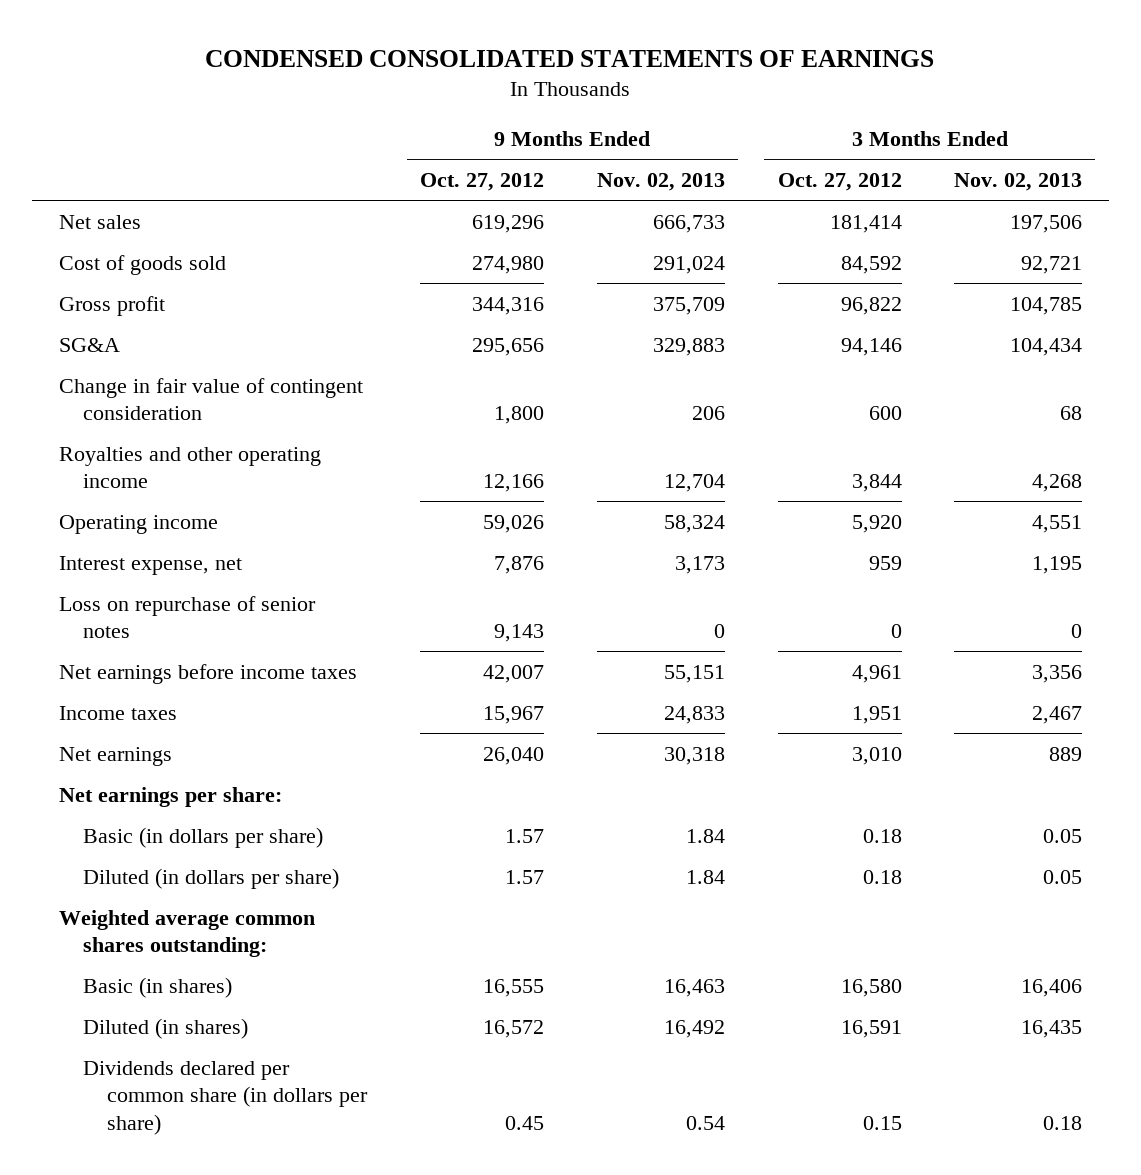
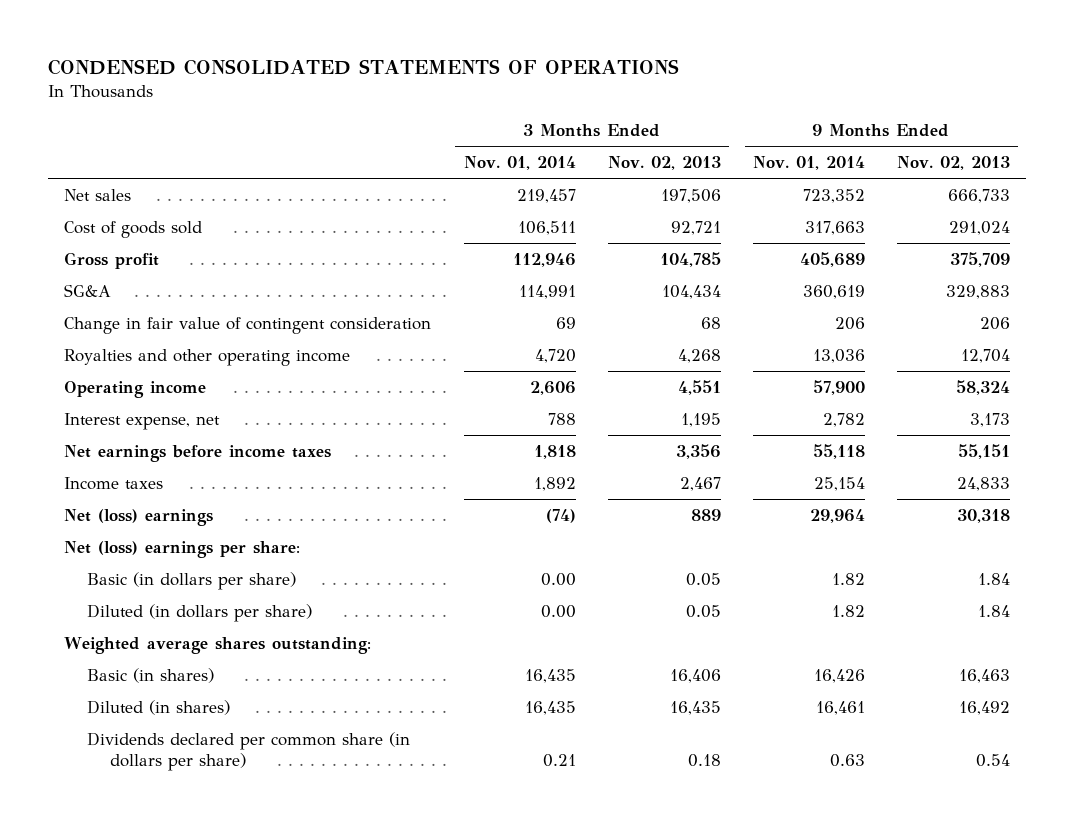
[205,49,935,67] CONDENSED CONSOLIDATED STATEMENTS OF EARNINGS -> [48,59,680,76] CONDENSED CONSOLIDATED STATEMENTS OF OPERATIONS
[420,173,545,192] Oct. 27, 2012 -> none
[777,173,902,192] Oct. 27, 2012 -> none
none -> [463,156,576,171] Nov. 01, 2014
none -> [752,156,865,171] Nov. 01, 2014
[58,595,316,639] Loss on repurchase of senior notes -> none
[58,746,172,766] Net earnings -> [64,508,214,526] Net (loss) earnings
[58,786,282,807] Net earnings per share: -> [64,540,301,558] Net (loss) earnings per share:
[58,909,315,958] Weighted average common shares outstanding: -> [64,636,372,654] Weighted average shares outstanding:

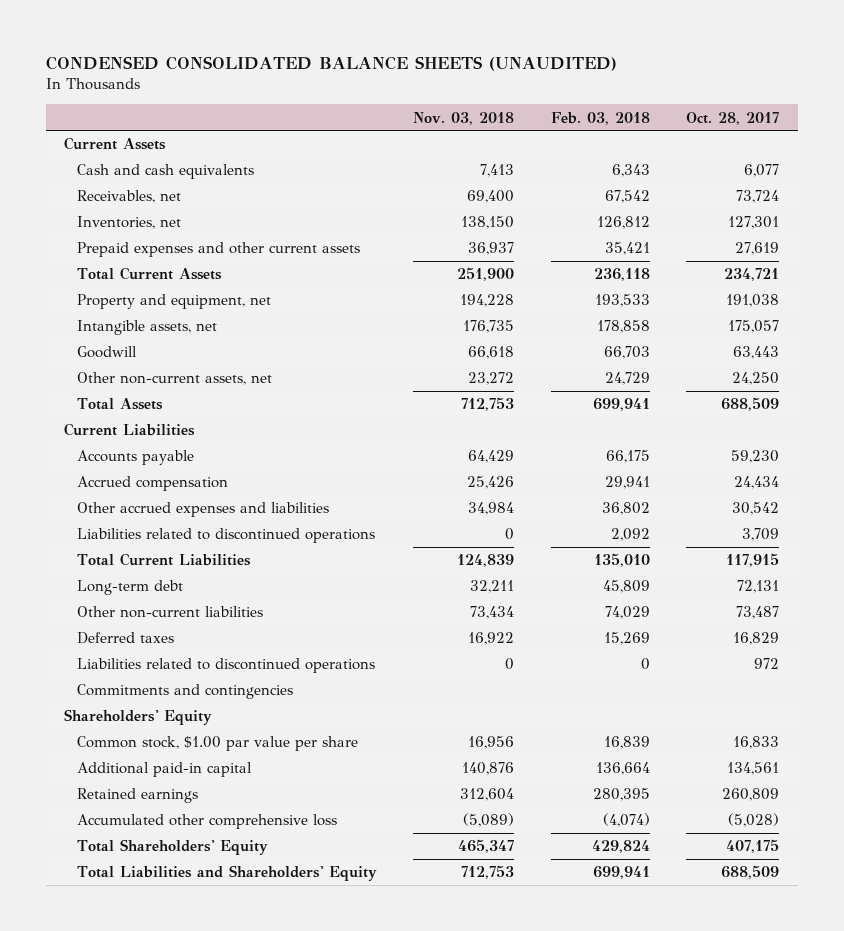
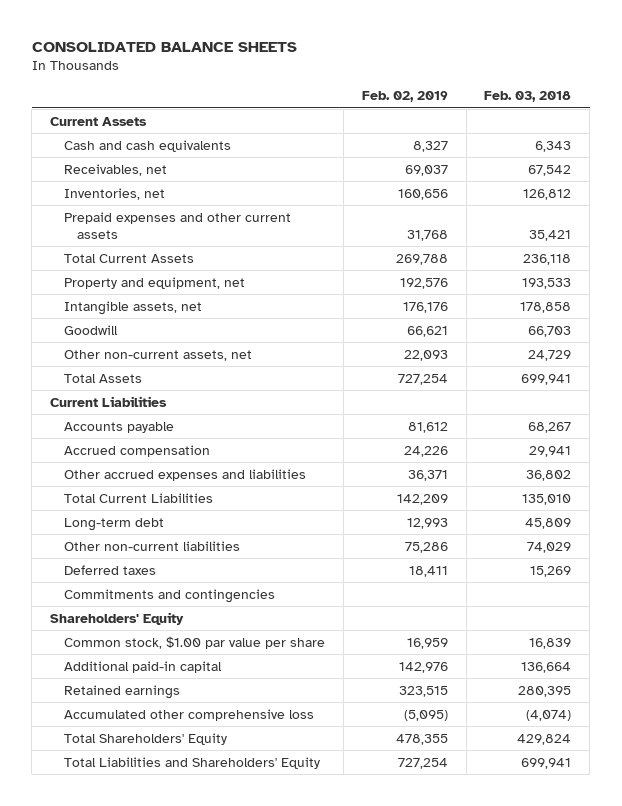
[45,56,617,72] CONDENSED CONSOLIDATED BALANCE SHEETS (UNAUDITED) -> [31,42,297,53] CONSOLIDATED BALANCE SHEETS
[413,111,515,125] Nov. 03, 2018 -> none
[686,111,780,125] Oct. 28, 2017 -> none
none -> [361,91,448,103] Feb. 02, 2019
[605,450,650,464] 66,175 -> [528,421,572,433] 68,267
[76,528,375,544] Liabilities related to discontinued operations -> none
[76,658,375,674] Liabilities related to discontinued operations -> none

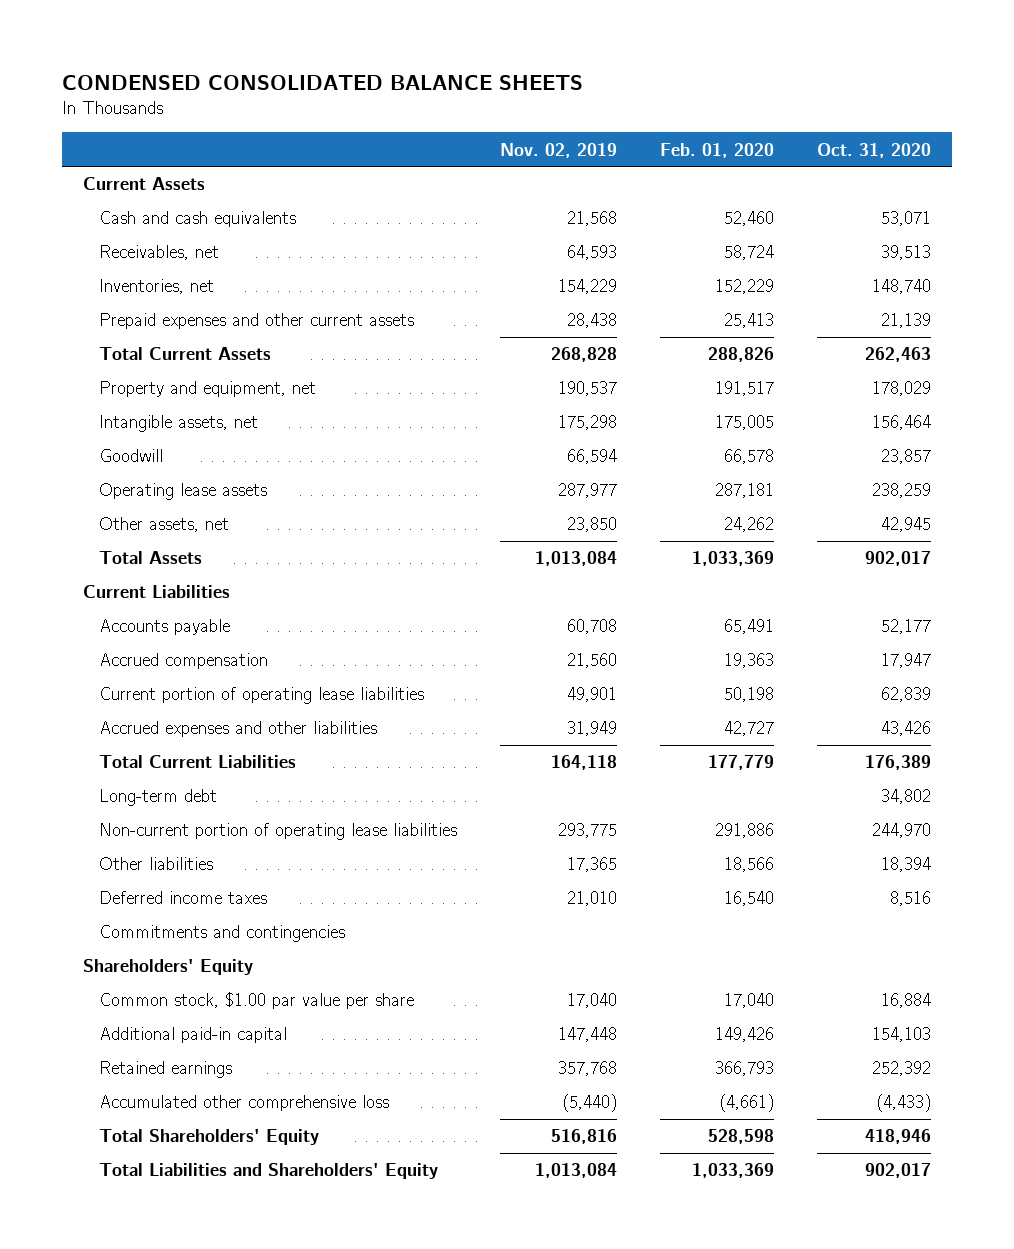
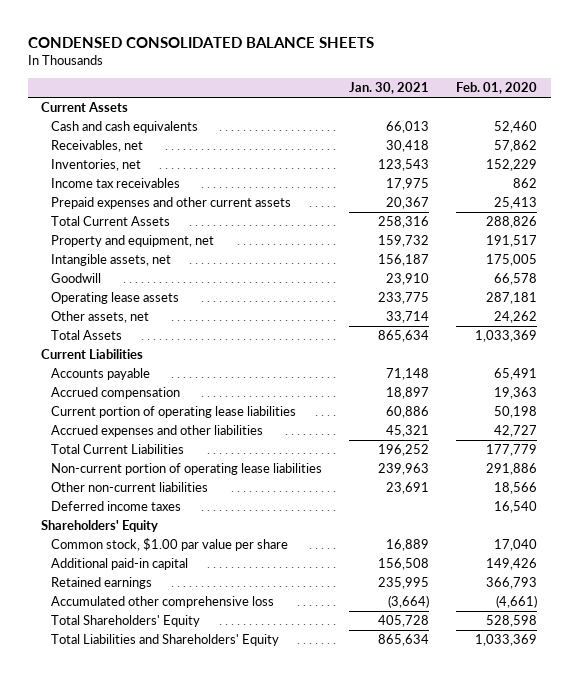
[500,142,618,158] Nov. 02, 2019 -> none
[816,142,931,158] Oct. 31, 2020 -> none
none -> [349,82,430,95] Jan. 30, 2021
[724,245,775,261] 58,724 -> [494,140,538,153] 57,862
none -> [51,178,181,189] Income tax receivables
[99,789,218,807] Long-term debt -> none
[99,857,214,871] Other liabilities -> [51,482,209,493] Other non-current liabilities
[99,925,346,943] Commitments and contingencies -> none

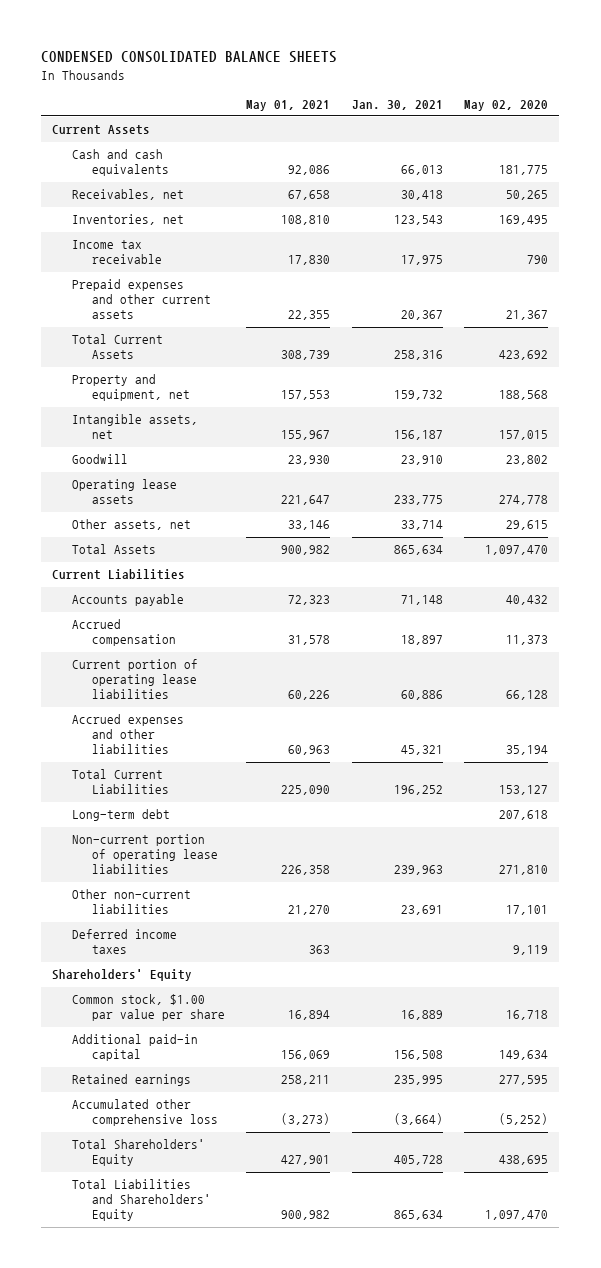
[456,82,538,95] Feb. 01, 2020 -> none
none -> [246,99,331,111] May 01, 2021
none -> [464,99,549,111] May 02, 2020
[51,178,181,189] Income tax receivables -> [71,240,162,265] Income tax receivable
none -> [71,809,170,822] Long-term debt

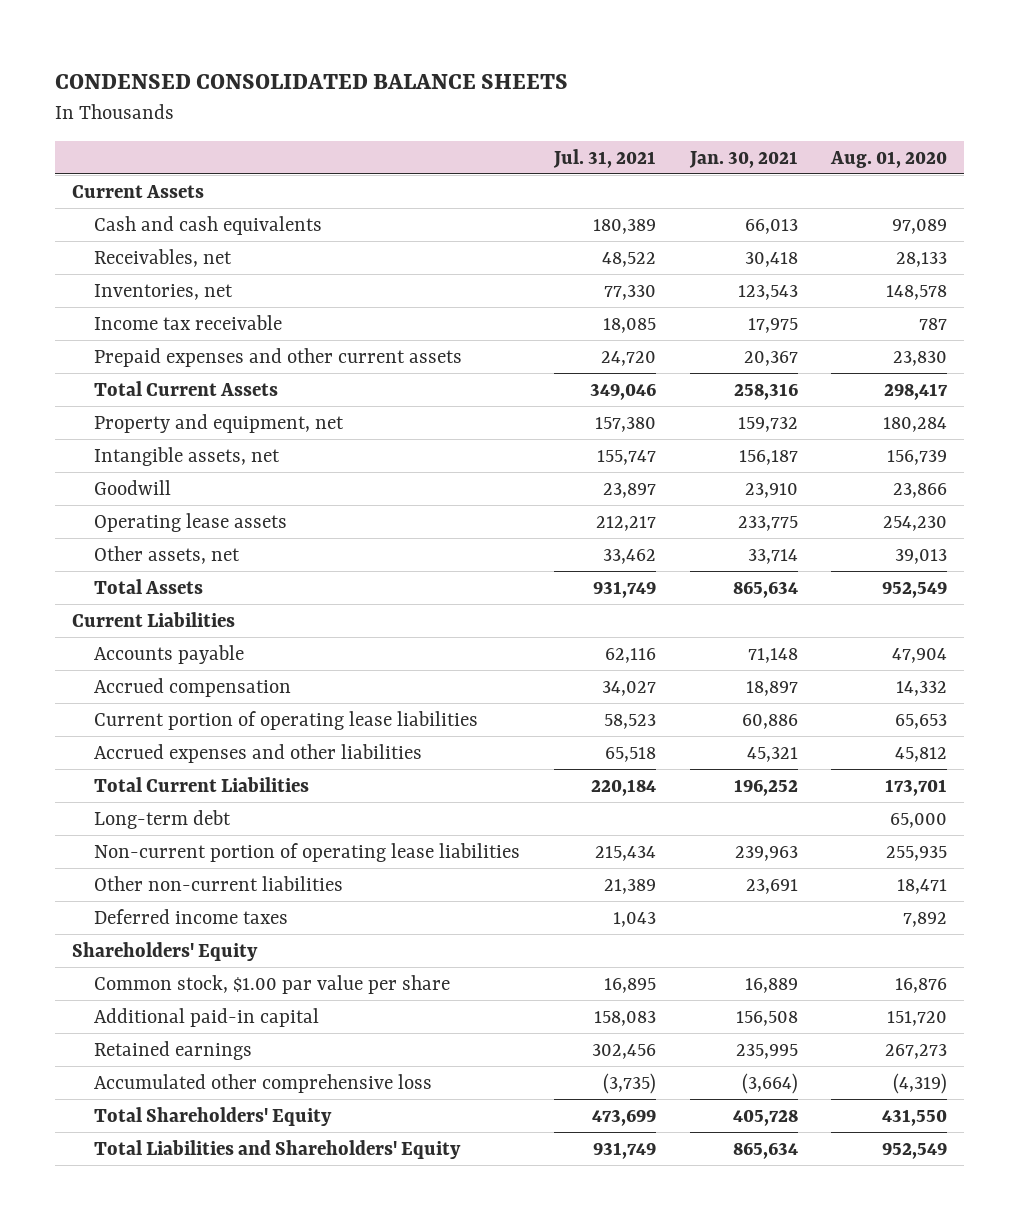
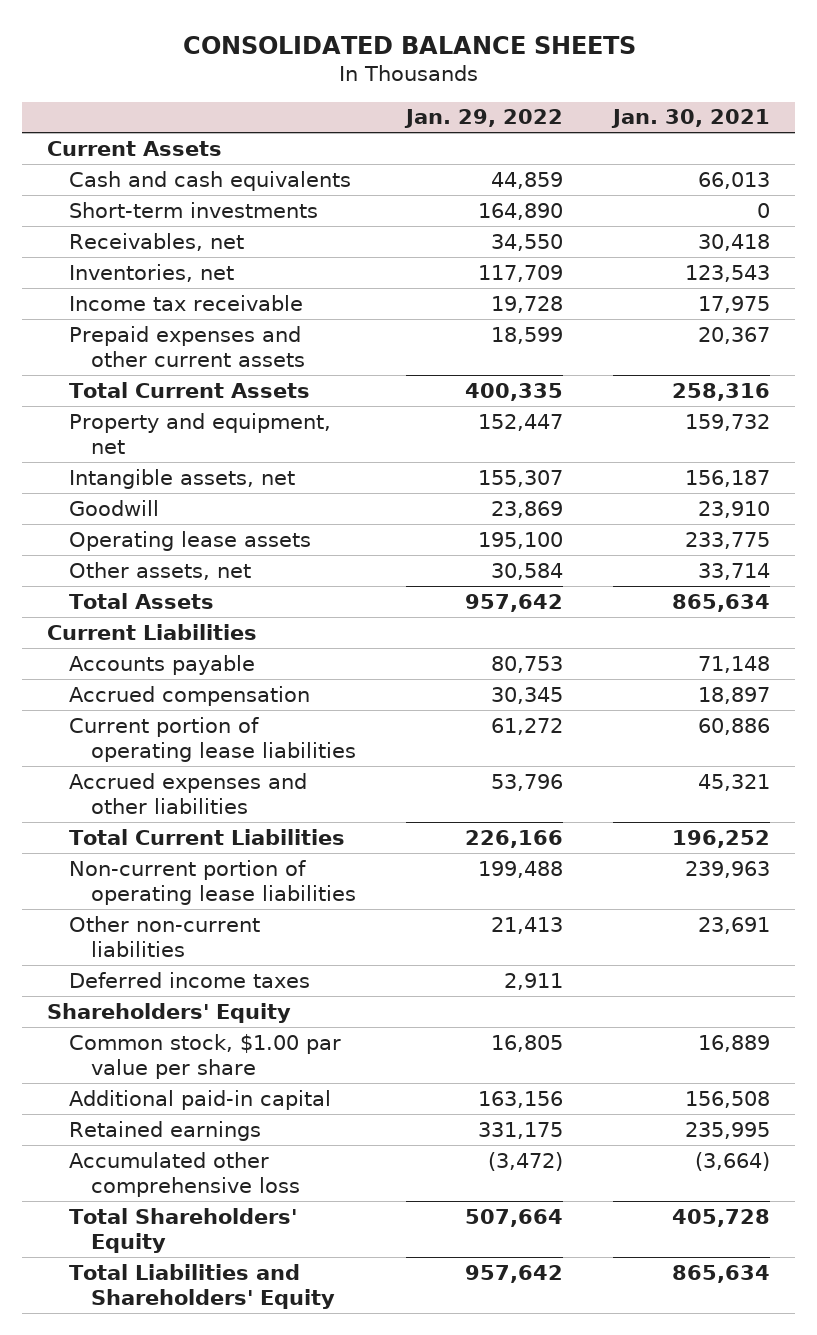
[54,73,568,89] CONDENSED CONSOLIDATED BALANCE SHEETS -> [182,35,636,54] CONSOLIDATED BALANCE SHEETS
[552,148,656,168] Jul. 31, 2021 -> none
[830,150,948,168] Aug. 01, 2020 -> none
none -> [403,109,563,129] Jan. 29, 2022
none -> [69,201,319,218] Short-term investments
[94,809,232,829] Long-term debt -> none

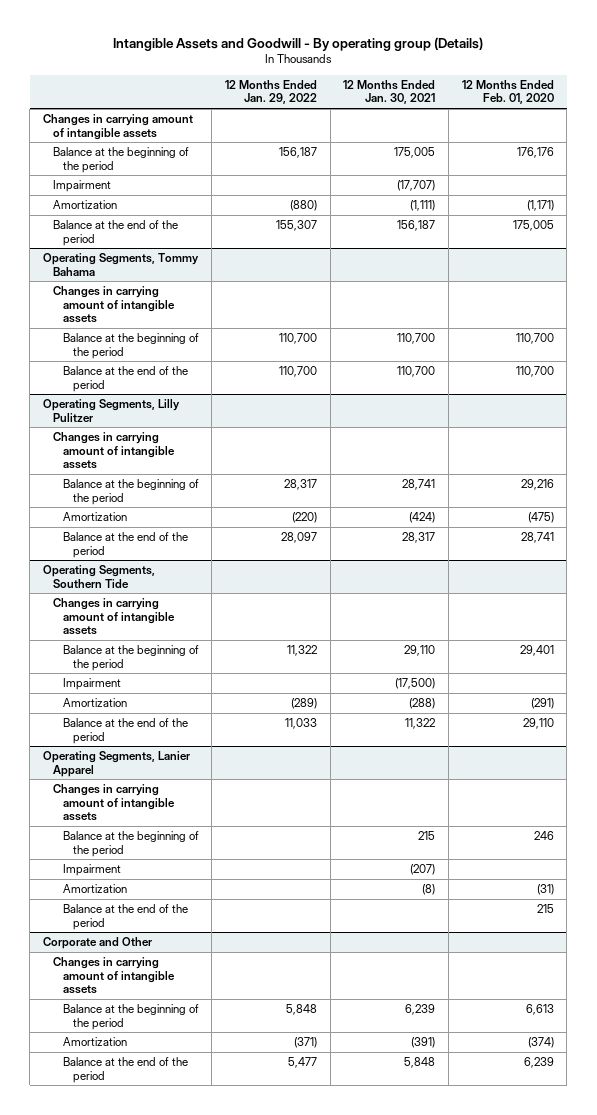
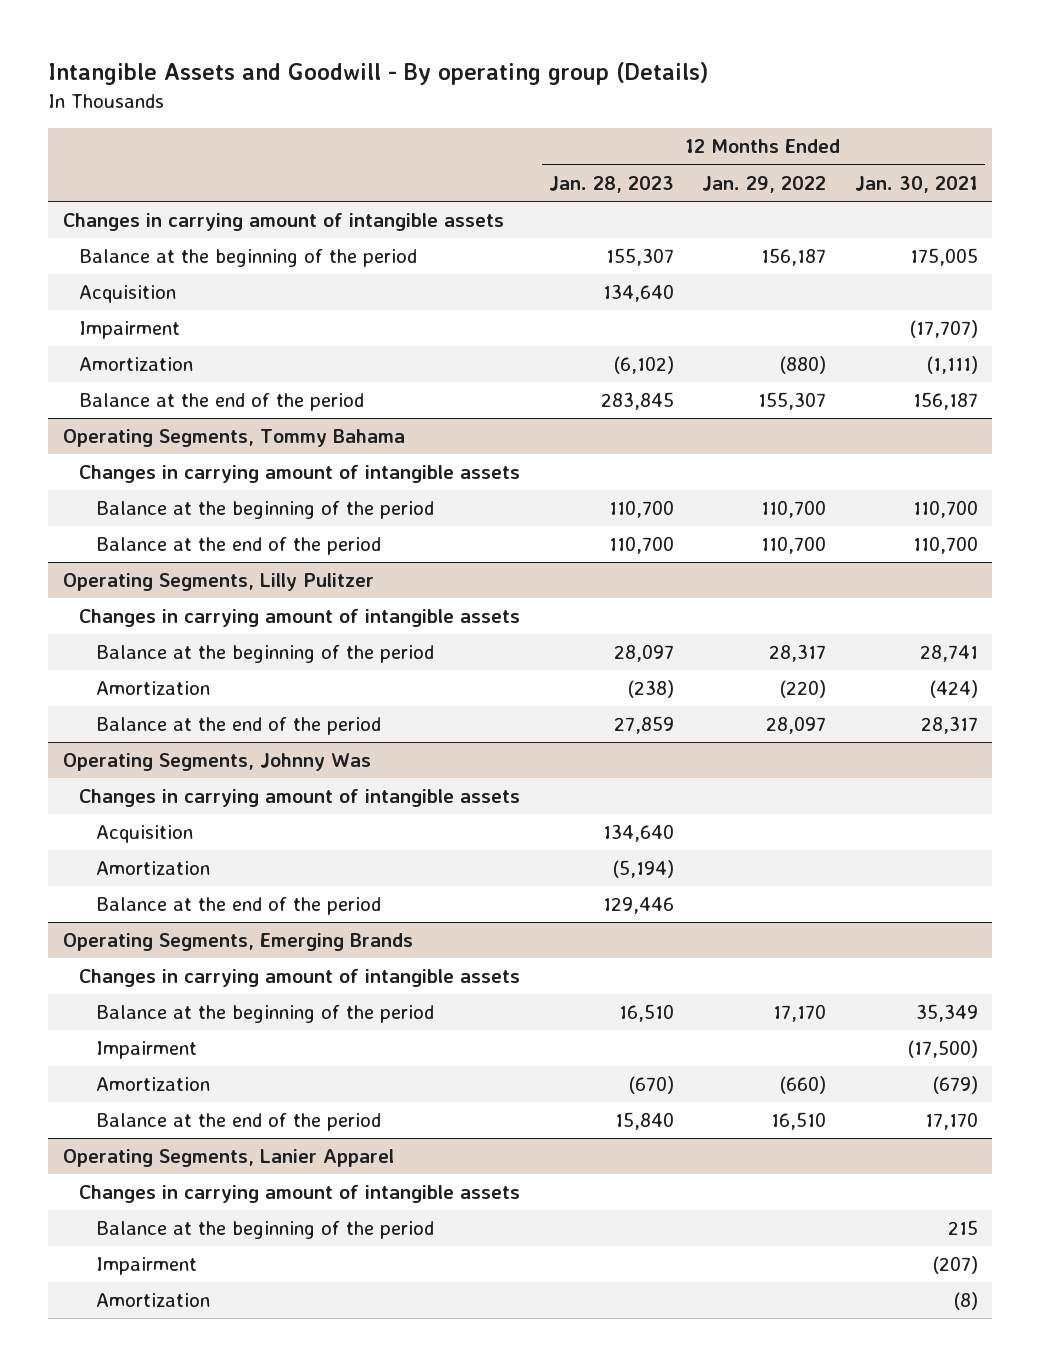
[461,79,554,105] 12 Months Ended Feb. 01, 2020 -> none
none -> [548,175,674,193] Jan. 28, 2023
none -> [79,285,177,304] Acquisition
[42,565,155,588] Operating Segments, Southern Tide -> none
none -> [62,753,371,772] Operating Segments, Johnny Was
none -> [96,825,194,844] Acquisition
none -> [96,861,211,876] Amortization
none -> [96,897,382,916] Balance at the end of the period
none -> [62,933,413,952] Operating Segments, Emerging Brands
none -> [79,969,521,988] Changes in carrying amount of intangible assets
[287,645,318,657] 11,322 -> [773,1004,827,1023] 17,170
[404,645,436,657] 29,110 -> [915,1004,978,1023] 35,349
[291,698,318,710] (289) -> [780,1076,827,1095] (660)
[409,698,436,710] (288) -> [932,1076,978,1095] (679)
[285,718,318,730] 11,033 -> [771,1112,827,1131] 16,510
[405,718,436,730] 11,322 -> [924,1112,978,1131] 17,170
[62,904,188,930] Balance at the end of the period -> none
[42,937,152,950] Corporate and Other -> none
[52,957,175,994] Changes in carrying amount of intangible assets -> none
[62,1004,199,1030] Balance at the beginning of the period -> none
[62,1037,127,1047] Amortization -> none
[62,1057,188,1083] Balance at the end of the period -> none

